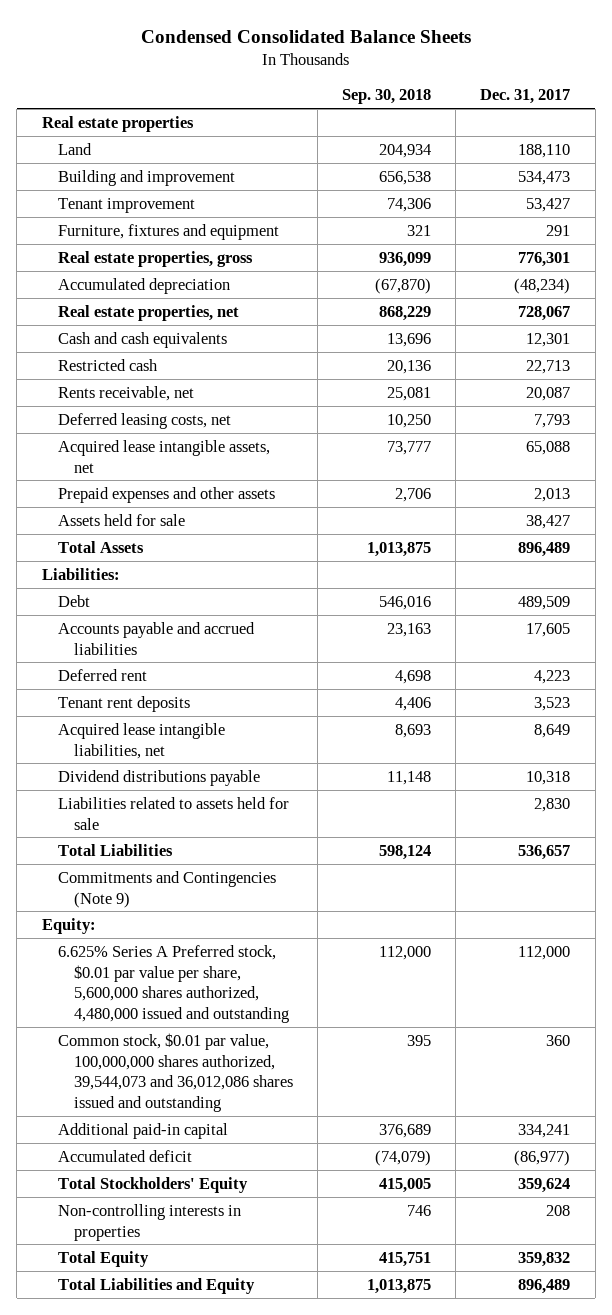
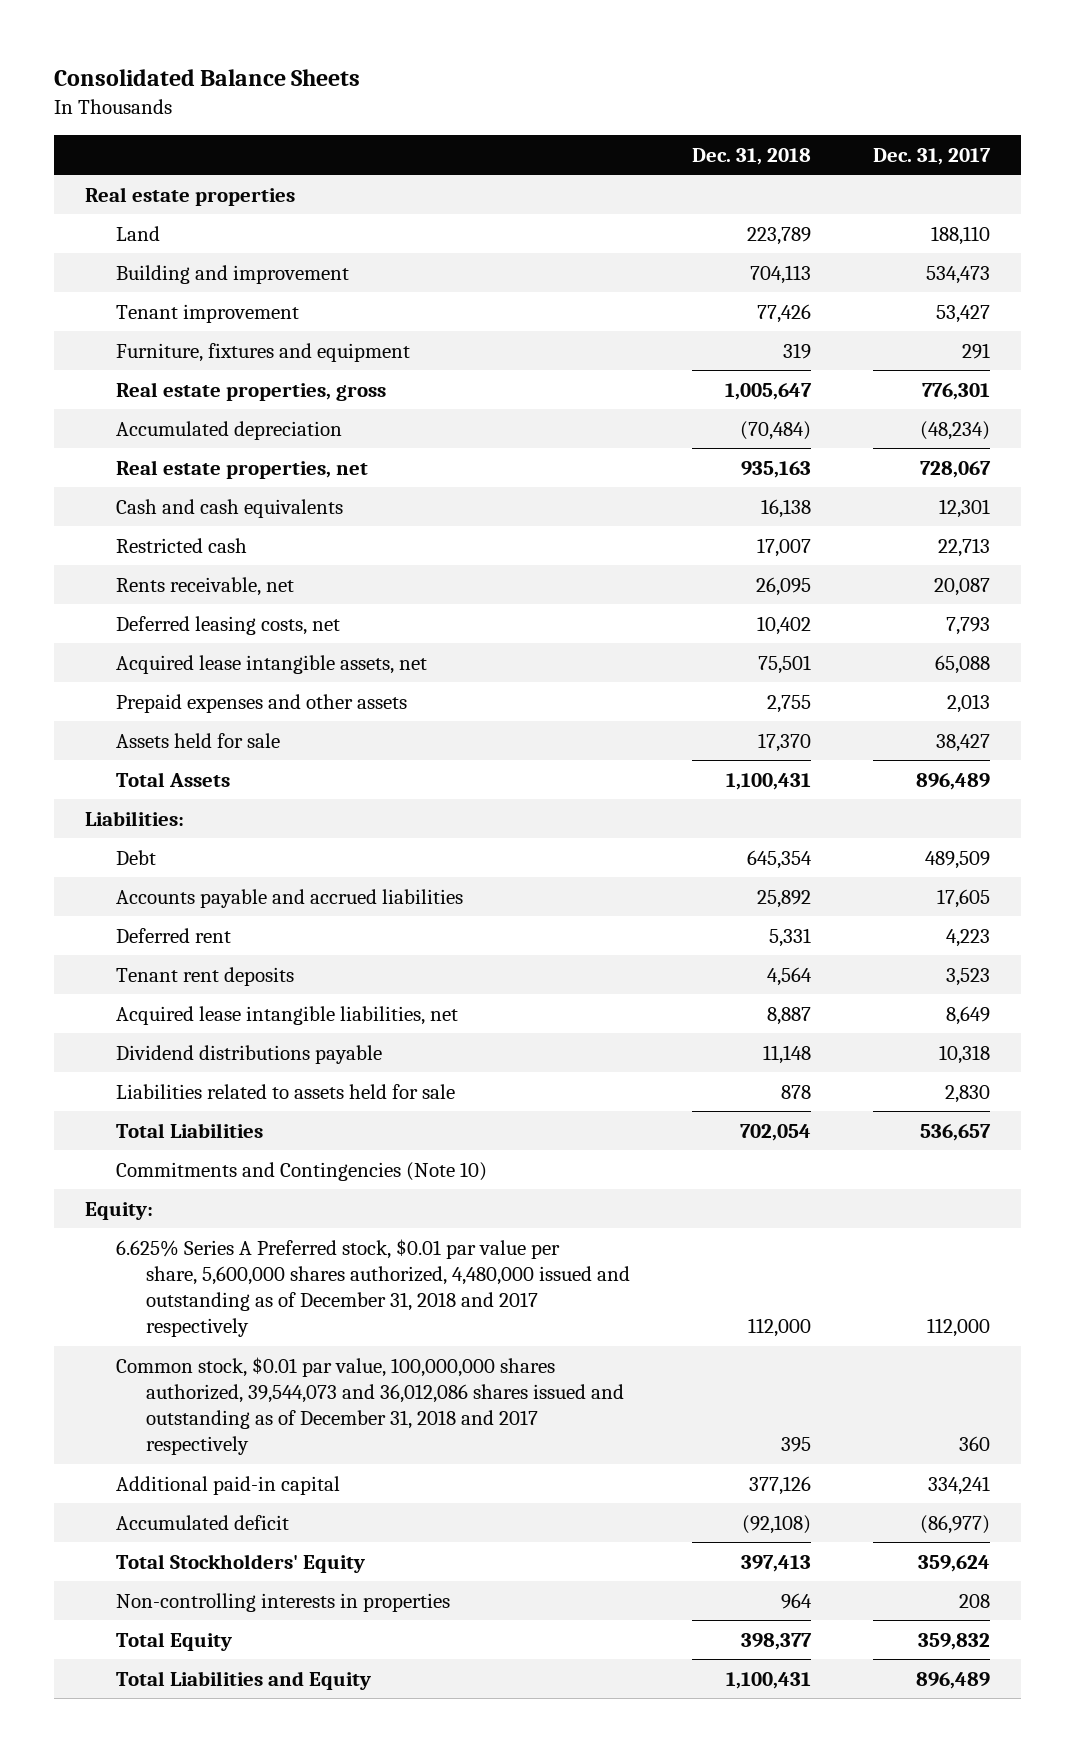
[141,29,472,43] Condensed Consolidated Balance Sheets -> [54,69,361,87] Consolidated Balance Sheets
[342,89,432,105] Sep. 30, 2018 -> none
none -> [692,147,812,165] Dec. 31, 2018
[57,870,276,908] Commitments and Contingencies (Note 9) -> [115,1161,487,1181] Commitments and Contingencies (Note 10)
[57,944,289,1024] 6.625% Series A Preferred stock, $0.01 par value per share, 5,600,000 shares authorized, 4,480,000 issued and outstanding -> [115,1238,631,1338] 6.625% Series A Preferred stock, $0.01 par value per share, 5,600,000 shares authorized, 4,480,000 issued and outstanding as of December 31, 2018 and 2017 respectively
[57,1032,293,1113] Common stock, $0.01 par value, 100,000,000 shares authorized, 39,544,073 and 36,012,086 shares issued and outstanding -> [115,1356,625,1456] Common stock, $0.01 par value, 100,000,000 shares authorized, 39,544,073 and 36,012,086 shares issued and outstanding as of December 31, 2018 and 2017 respectively

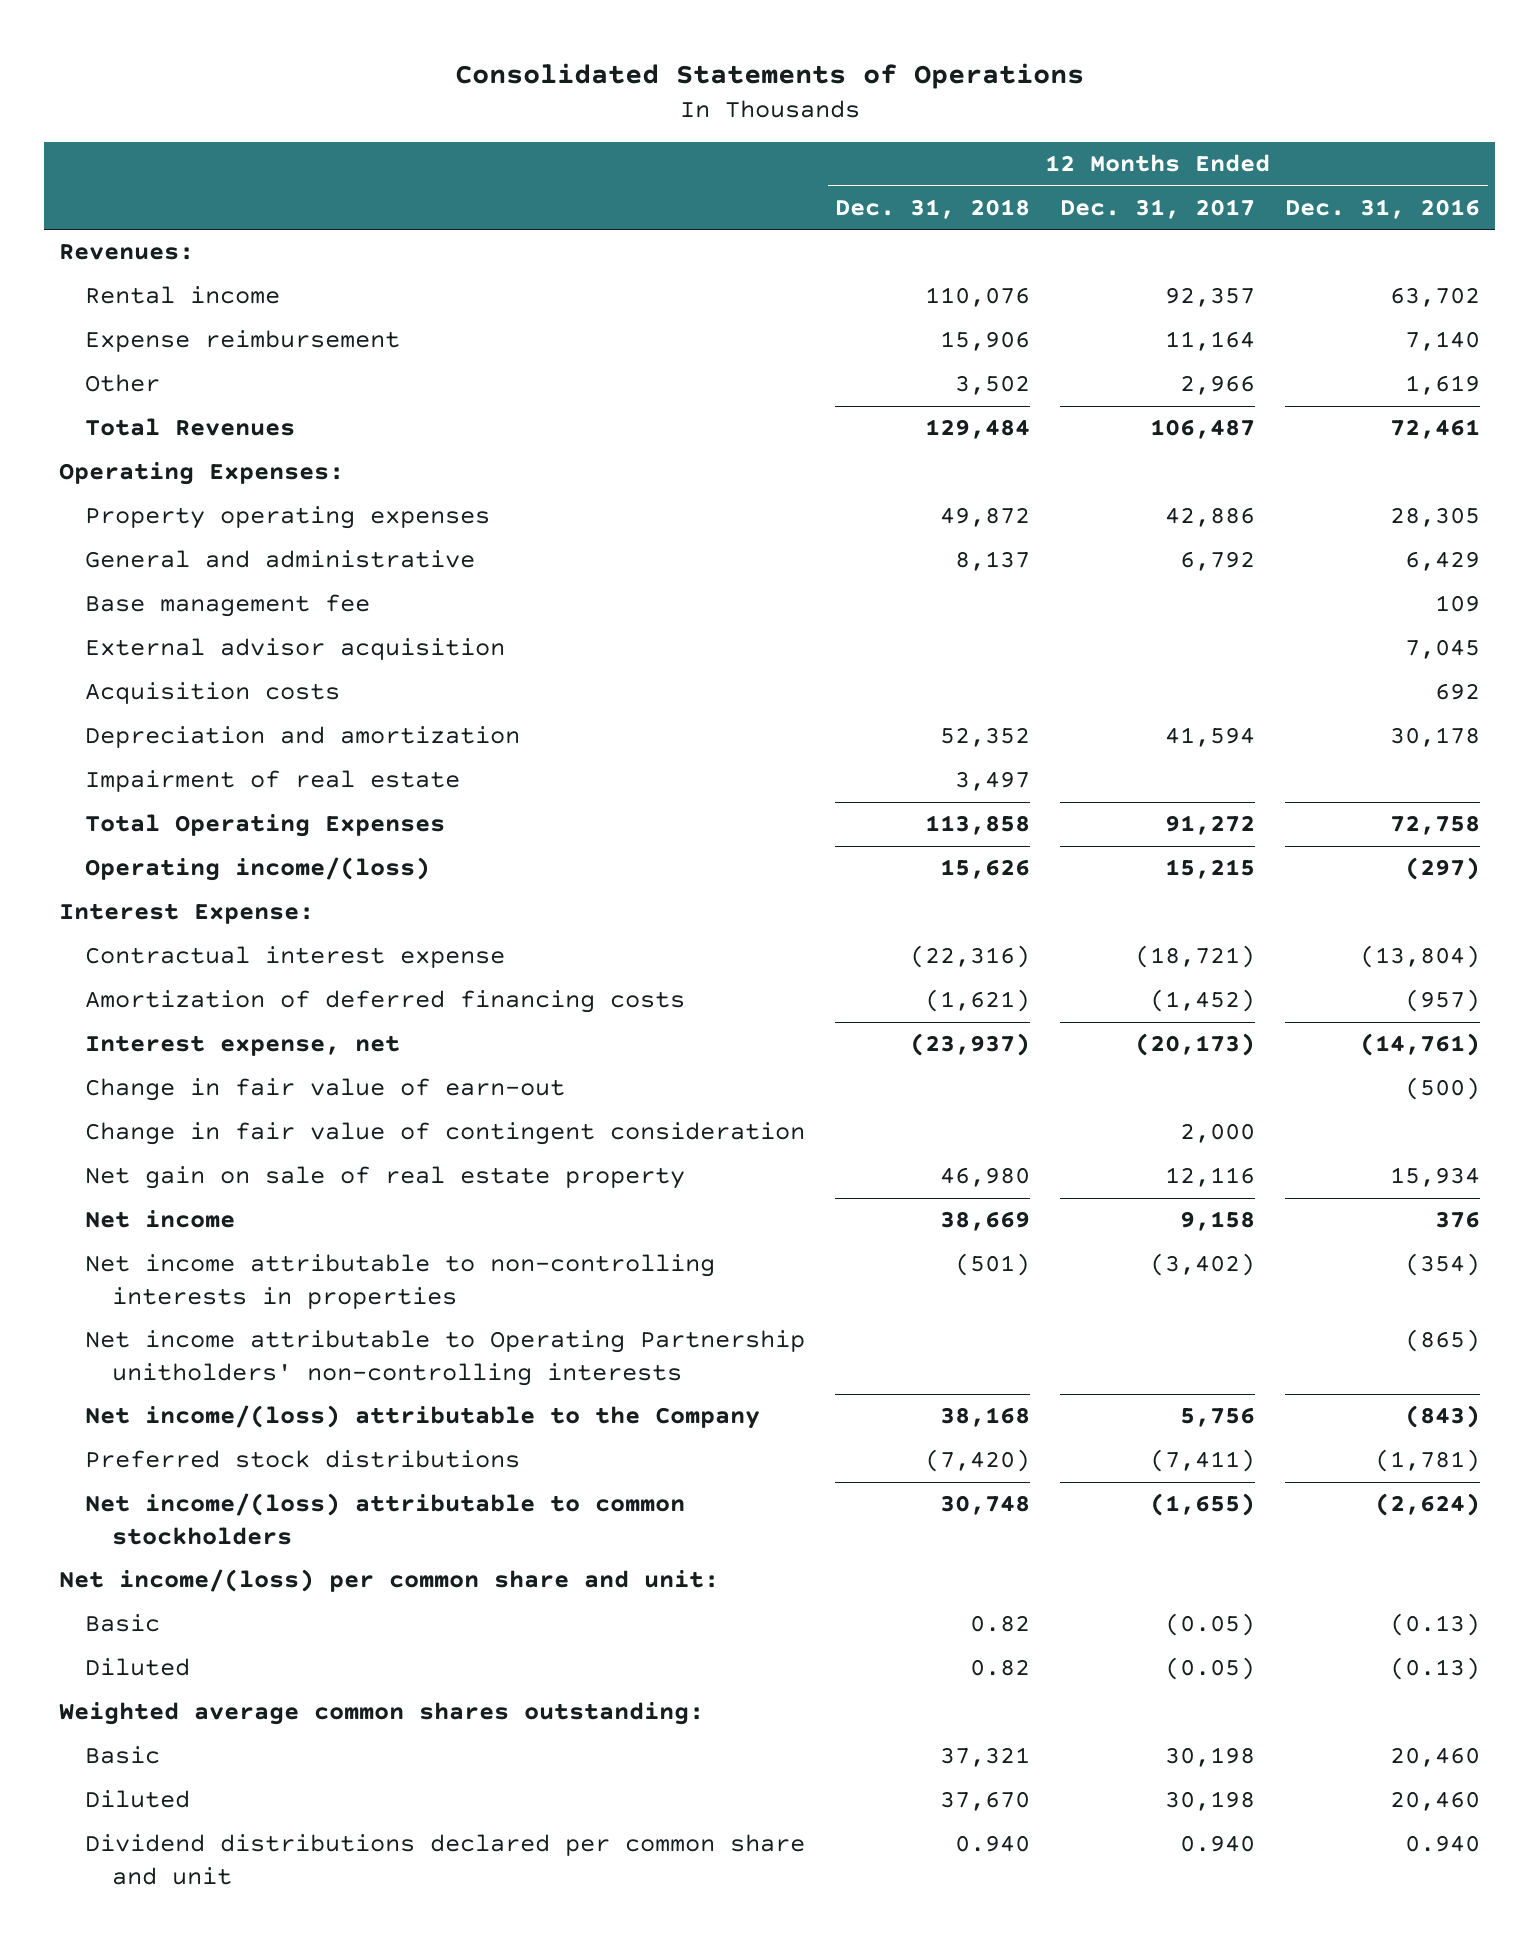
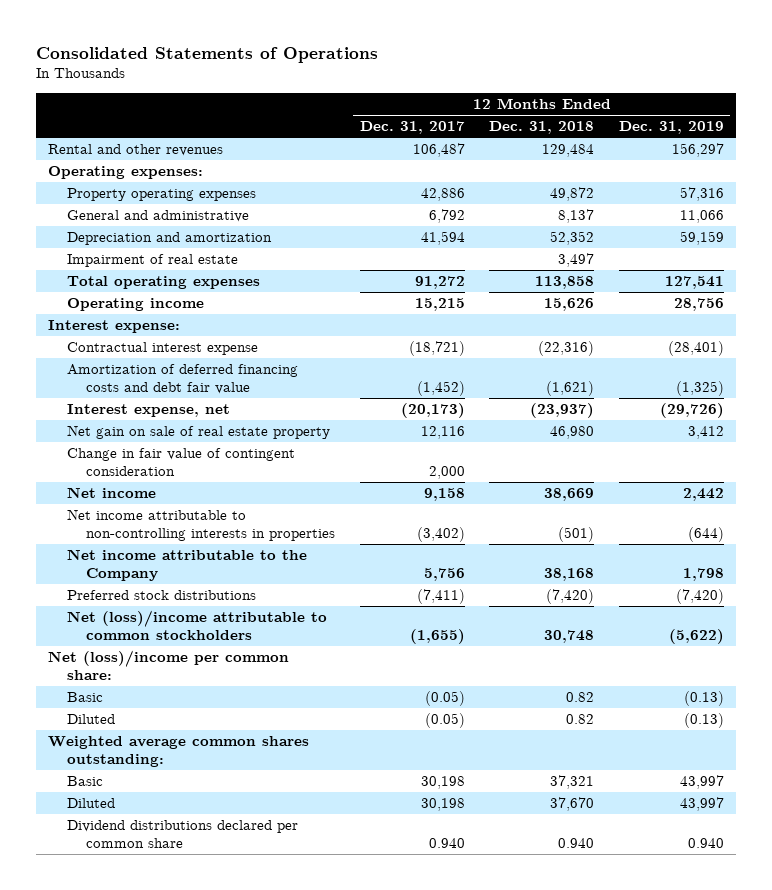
[1285,198,1481,219] Dec. 31, 2016 -> none
none -> [618,121,724,135] Dec. 31, 2019
[58,244,194,261] Revenues: -> none
[85,286,281,305] Rental income -> none
[85,330,401,353] Expense reimbursement -> none
[85,374,161,393] Other -> none
[85,418,296,437] Total Revenues -> [48,144,224,157] Rental and other revenues
[58,462,344,486] Operating Expenses: -> [48,166,204,180] Operating expenses:
[85,594,371,618] Base management fee -> none
[85,638,506,661] External advisor acquisition -> none
[85,682,341,705] Acquisition costs -> none
[85,814,446,838] Total Operating Expenses -> [66,276,260,290] Total operating expenses
[85,857,431,882] Operating income/(loss) -> [66,298,204,312] Operating income
[58,903,314,925] Interest Expense: -> [48,320,181,334] Interest expense:
[85,990,686,1014] Amortization of deferred financing costs -> [66,364,298,395] Amortization of deferred financing costs and debt fair value
[85,1078,566,1102] Change in fair value of earn-out -> none
[85,1122,806,1146] Change in fair value of contingent consideration -> [66,448,295,477] Change in fair value of contingent consideration
[85,1330,806,1387] Net income attributable to Operating Partnership unitholders' non-controlling interests -> none
[85,1405,761,1430] Net income/(loss) attributable to the Company -> [66,549,307,582] Net income attributable to the Company
[85,1493,686,1546] Net income/(loss) attributable to common stockholders -> [66,610,327,641] Net (loss)/income attributable to common stockholders
[58,1569,719,1593] Net income/(loss) per common share and unit: -> [48,650,290,681] Net (loss)/income per common share:
[85,1834,806,1886] Dividend distributions declared per common share and unit -> [66,820,298,849] Dividend distributions declared per common share

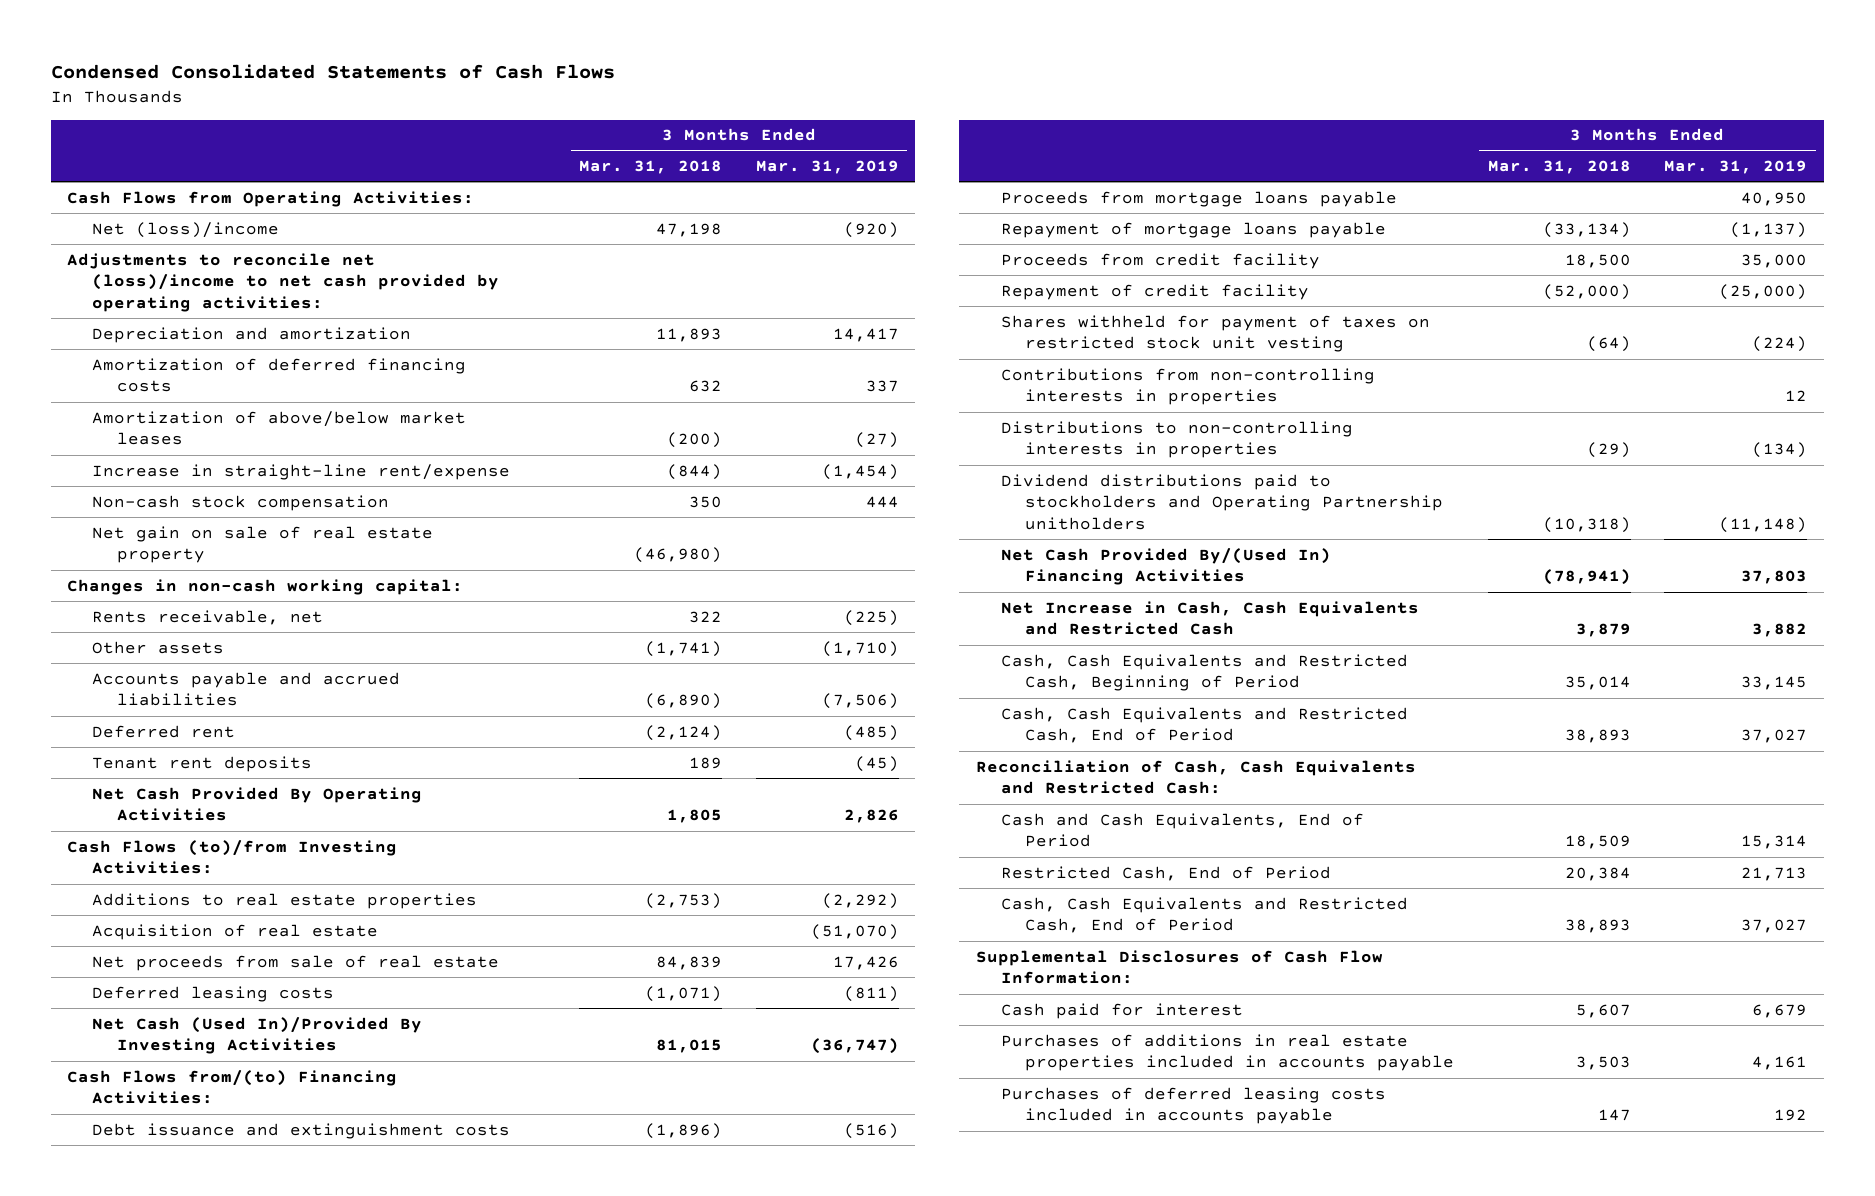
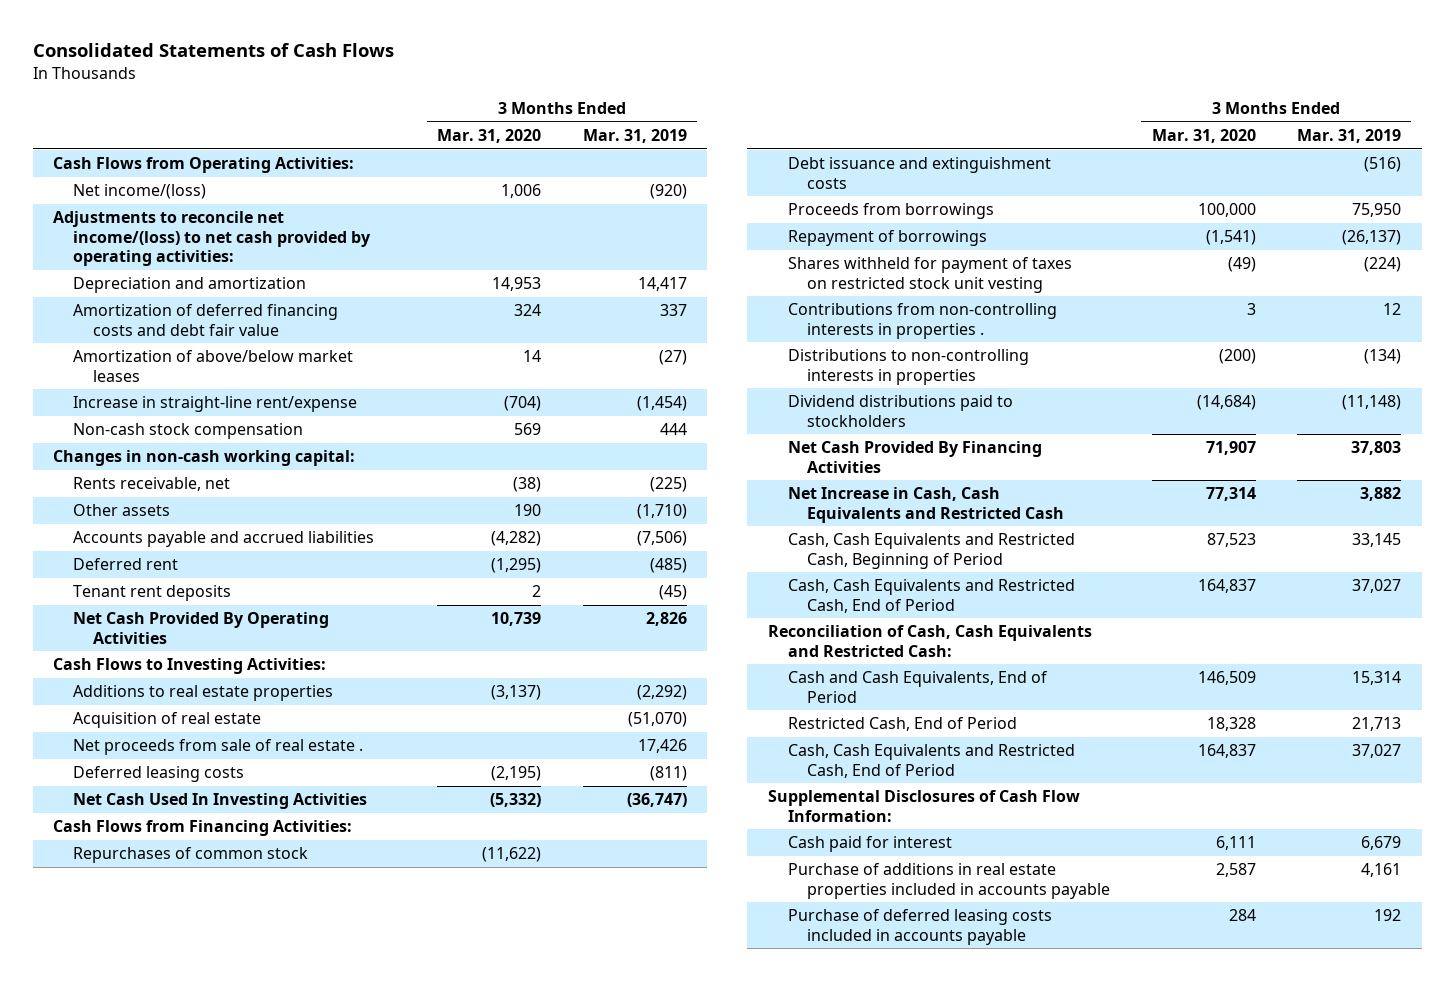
[50,64,615,80] Condensed Consolidated Statements of Cash Flows -> [32,43,394,58] Consolidated Statements of Cash Flows
[579,160,723,175] Mar. 31, 2018 -> none
none -> [437,128,542,143] Mar. 31, 2020
[92,221,280,238] Net (loss)/income -> [73,184,207,200] Net income/(loss)
[67,252,500,313] Adjustments to reconcile net (loss)/income to net cash provided by operating activities: -> [53,211,372,266] Adjustments to reconcile net income/(loss) to net cash provided by operating activities:
[92,357,467,393] Amortization of deferred financing costs -> [73,304,339,336] Amortization of deferred financing costs and debt fair value
[92,525,434,564] Net gain on sale of real estate property -> none
[67,839,398,875] Cash Flows (to)/from Investing Activities: -> [53,658,327,675] Cash Flows to Investing Activities:
[92,954,500,971] Net proceeds from sale of real estate -> [73,739,364,756] Net proceeds from sale of real estate .
[92,1016,423,1055] Net Cash (Used In)/Provided By Investing Activities -> [73,793,368,810] Net Cash Used In Investing Activities
[67,1069,398,1105] Cash Flows from/(to) Financing Activities: -> [53,820,353,837] Cash Flows from Financing Activities:
none -> [73,847,309,864] Repurchases of common stock
[1000,190,1397,207] Proceeds from mortgage loans payable -> none
[1000,221,1386,238] Repayment of mortgage loans payable -> none
[1000,252,1320,269] Proceeds from credit facility -> none
[1000,283,1309,300] Repayment of credit facility -> none
none -> [787,203,994,220] Proceeds from borrowings
none -> [787,230,987,247] Repayment of borrowings
[1000,367,1375,406] Contributions from non-controlling interests in properties -> [787,303,1057,339] Contributions from non-controlling interests in properties .
[1000,473,1444,531] Dividend distributions paid to stockholders and Operating Partnership unitholders -> [787,395,1013,427] Dividend distributions paid to stockholders
[1000,547,1331,586] Net Cash Provided By/(Used In) Financing Activities -> [787,441,1042,473] Net Cash Provided By Financing Activities
[1000,1033,1455,1072] Purchases of additions in real estate properties included in accounts payable -> [787,863,1111,899] Purchase of additions in real estate properties included in accounts payable
[1000,1086,1386,1125] Purchases of deferred leasing costs included in accounts payable -> [787,909,1052,945] Purchase of deferred leasing costs included in accounts payable

